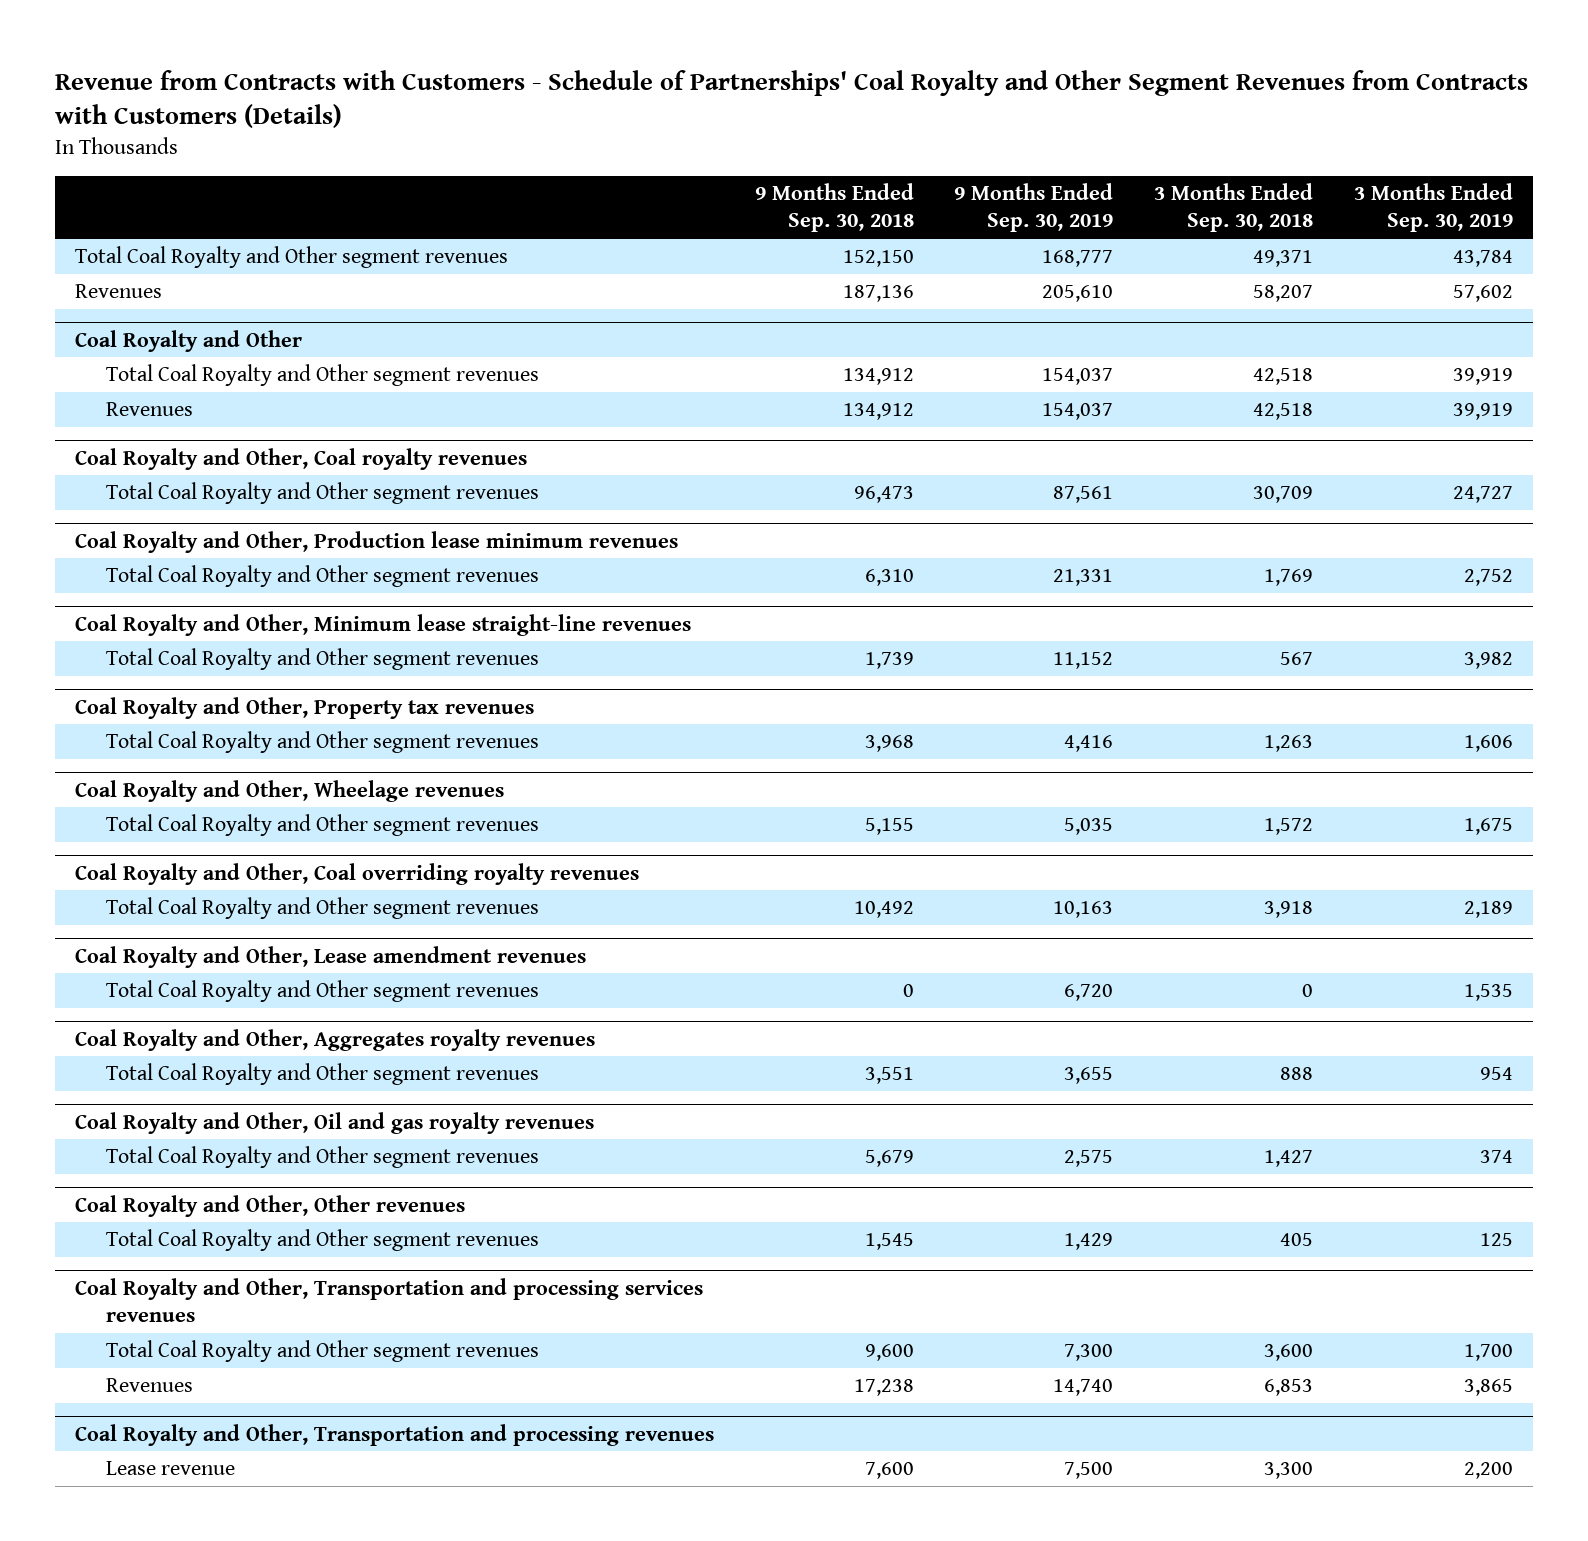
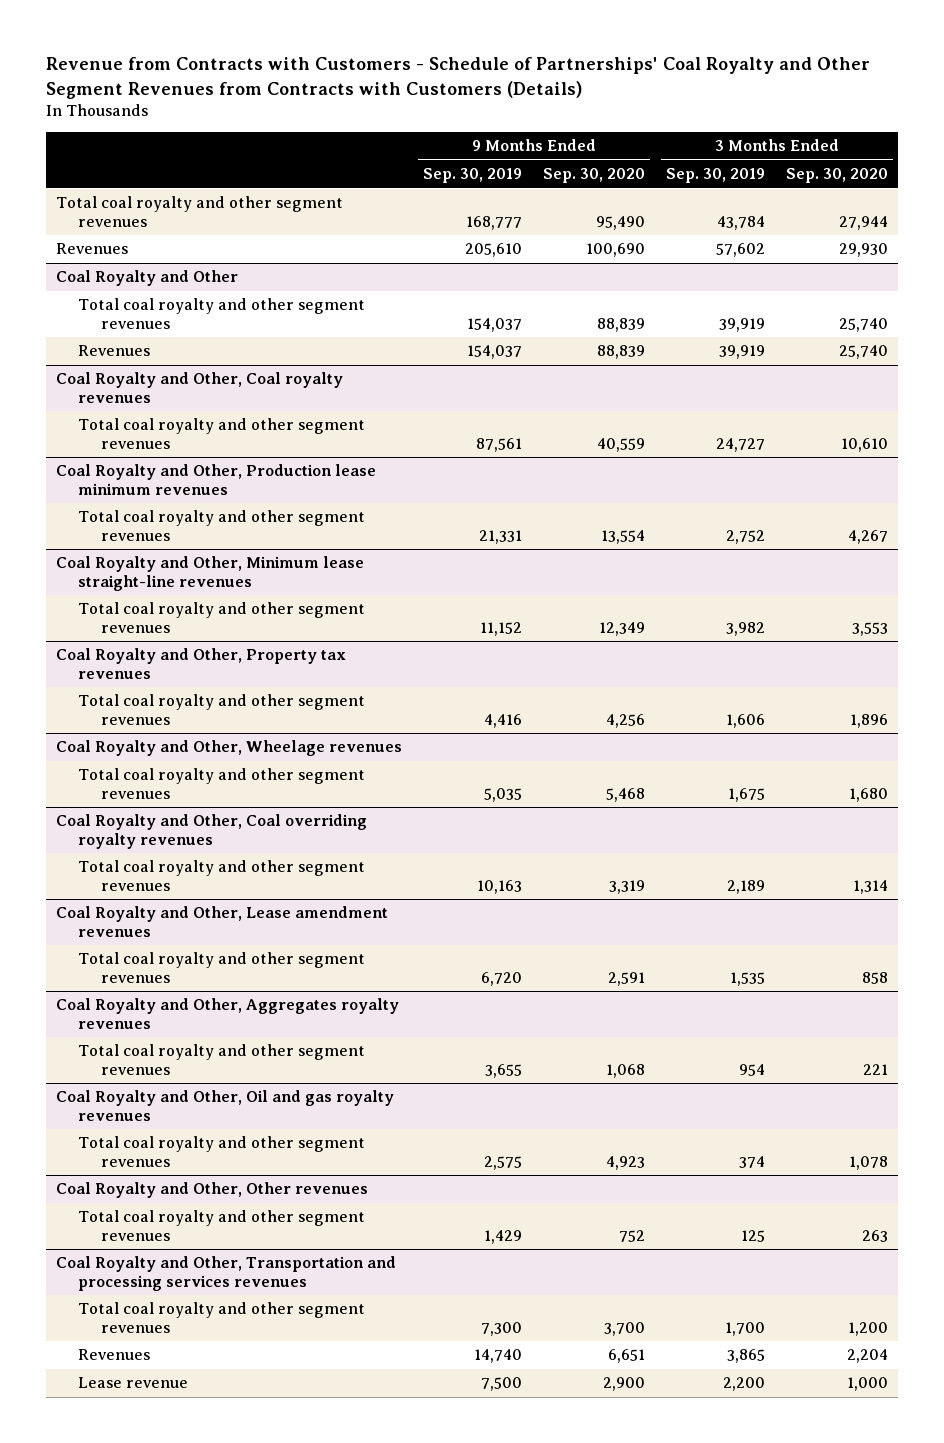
[754,183,914,233] 9 Months Ended Sep. 30, 2018 -> none
[1154,183,1314,233] 3 Months Ended Sep. 30, 2018 -> none
none -> [543,168,646,184] Sep. 30, 2020
none -> [786,168,889,184] Sep. 30, 2020
[75,246,509,269] Total Coal Royalty and Other segment revenues -> [56,196,344,227] Total coal royalty and other segment revenues
[105,364,539,387] Total Coal Royalty and Other segment revenues -> [78,298,366,329] Total coal royalty and other segment revenues
[105,482,539,505] Total Coal Royalty and Other segment revenues -> [78,418,366,449] Total coal royalty and other segment revenues
[105,565,539,588] Total Coal Royalty and Other segment revenues -> [78,510,366,541] Total coal royalty and other segment revenues
[105,648,539,671] Total Coal Royalty and Other segment revenues -> [78,602,366,633] Total coal royalty and other segment revenues
[105,731,539,754] Total Coal Royalty and Other segment revenues -> [78,694,366,725] Total coal royalty and other segment revenues
[105,814,539,837] Total Coal Royalty and Other segment revenues -> [78,768,366,799] Total coal royalty and other segment revenues
[105,897,539,920] Total Coal Royalty and Other segment revenues -> [78,860,366,891] Total coal royalty and other segment revenues
[105,980,539,1003] Total Coal Royalty and Other segment revenues -> [78,952,366,983] Total coal royalty and other segment revenues
[105,1063,539,1086] Total Coal Royalty and Other segment revenues -> [78,1044,366,1075] Total coal royalty and other segment revenues
[105,1146,539,1169] Total Coal Royalty and Other segment revenues -> [78,1136,366,1167] Total coal royalty and other segment revenues
[105,1229,539,1252] Total Coal Royalty and Other segment revenues -> [78,1210,366,1241] Total coal royalty and other segment revenues
[105,1340,539,1363] Total Coal Royalty and Other segment revenues -> [78,1302,366,1333] Total coal royalty and other segment revenues
[75,1423,715,1446] Coal Royalty and Other, Transportation and processing revenues -> none

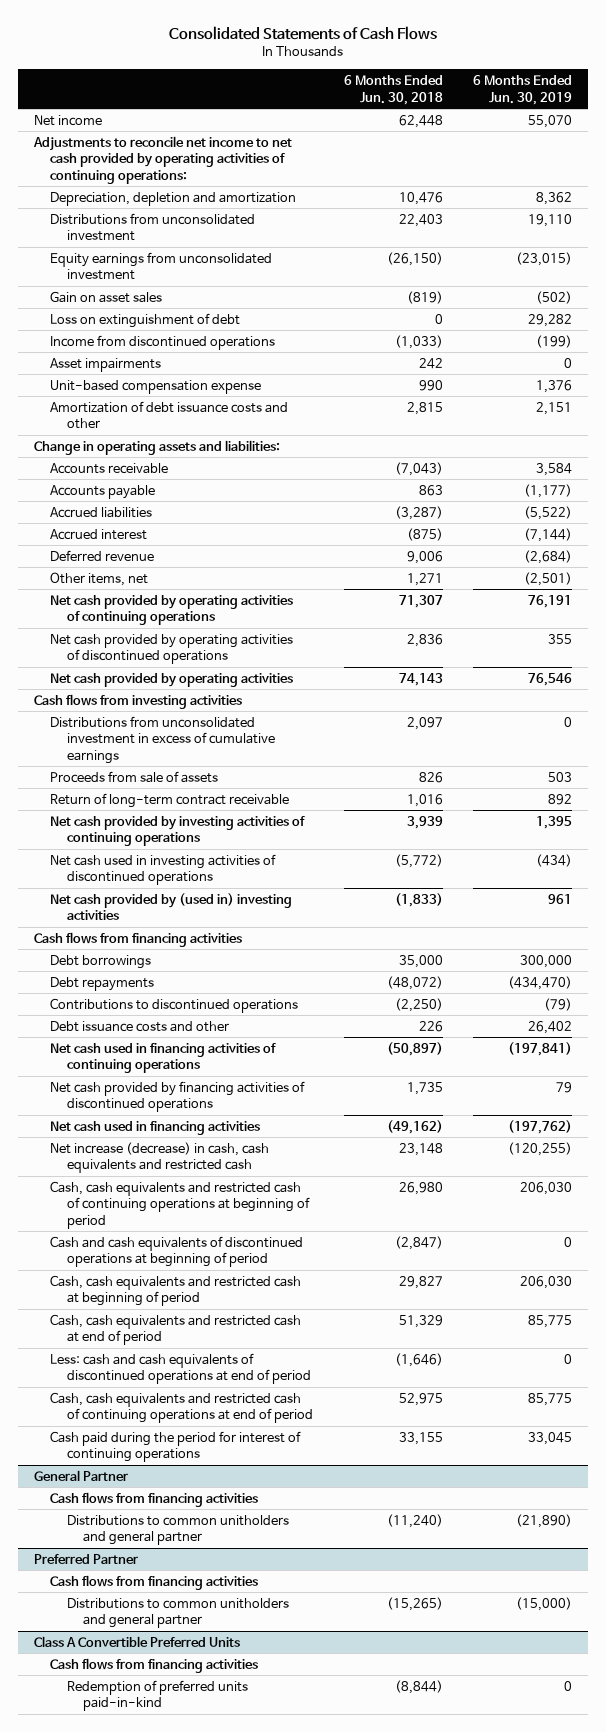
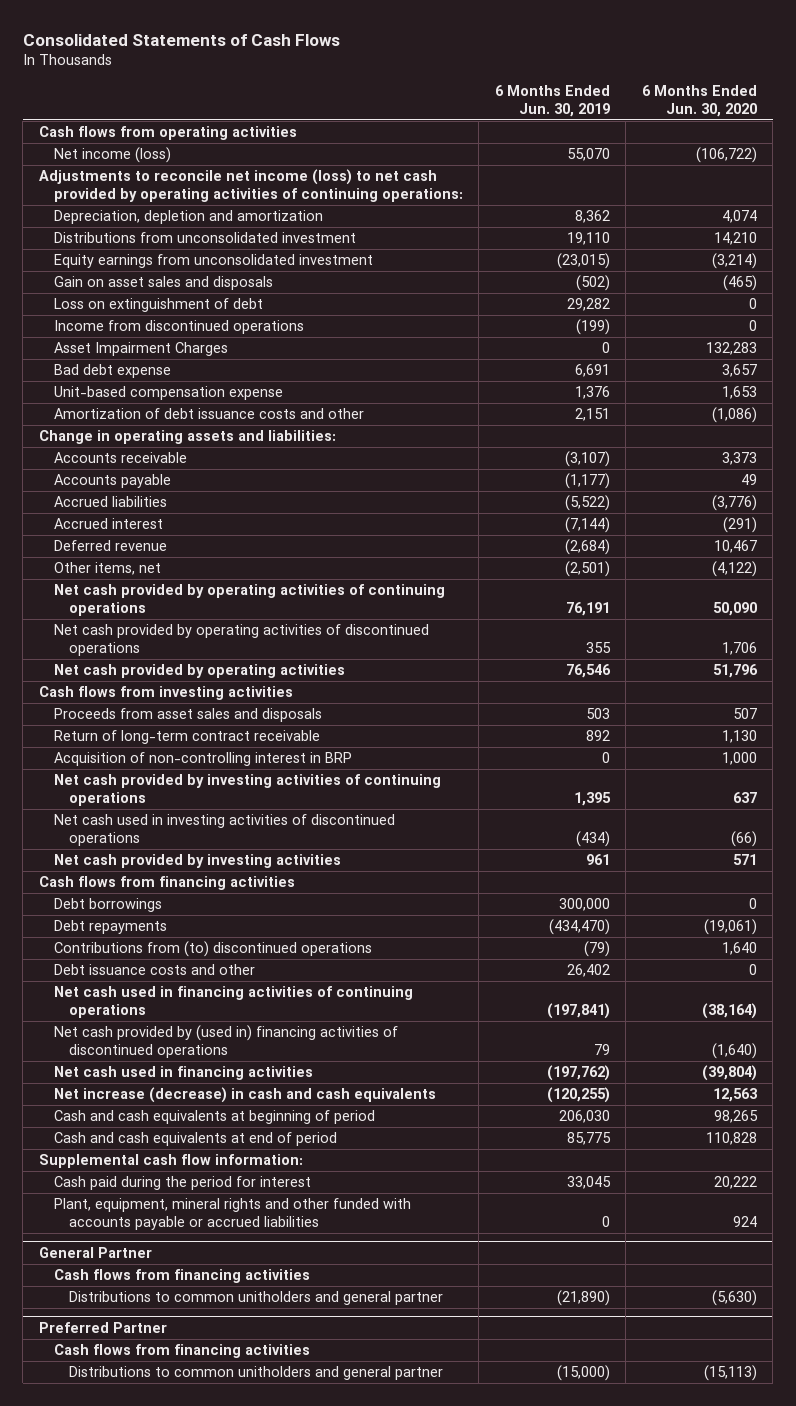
[343,75,443,105] 6 Months Ended Jun. 30, 2018 -> none
none -> [641,85,757,117] 6 Months Ended Jun. 30, 2020
none -> [38,126,297,141] Cash flows from operating activities
[33,114,102,126] Net income -> [53,147,171,164] Net income (loss)
[32,135,292,184] Adjustments to reconcile net income to net cash provided by operating activities of continuing operations: -> [38,169,463,202] Adjustments to reconcile net income (loss) to net cash provided by operating activities of continuing operations:
[50,290,163,303] Gain on asset sales -> [53,276,273,291] Gain on asset sales and disposals
[50,357,162,372] Asset impairments -> [53,342,228,357] Asset Impairment Charges
none -> [53,364,171,379] Bad debt expense
[536,462,573,476] 3,584 -> [564,451,610,468] (3,107)
[50,715,275,764] Distributions from unconsolidated investment in excess of cumulative earnings -> none
[50,770,219,783] Proceeds from sale of assets -> [53,708,322,723] Proceeds from asset sales and disposals
none -> [53,752,352,767] Acquisition of non-controlling interest in BRP
[50,892,293,921] Net cash provided by (used in) investing activities -> [53,854,341,869] Net cash provided by investing activities
[50,997,299,1013] Contributions to discontinued operations -> [53,941,372,958] Contributions from (to) discontinued operations
[50,1080,306,1113] Net cash provided by financing activities of discontinued operations -> [53,1025,398,1058] Net cash provided by (used in) financing activities of discontinued operations
[50,1235,304,1268] Cash and cash equivalents of discontinued operations at beginning of period -> none
[50,1274,302,1307] Cash, cash equivalents and restricted cash at beginning of period -> none
[50,1352,311,1385] Less: cash and cash equivalents of discontinued operations at end of period -> none
[50,1391,313,1424] Cash, cash equivalents and restricted cash of continuing operations at end of period -> none
[50,1141,270,1174] Net increase (decrease) in cash, cash equivalents and restricted cash -> [53,1087,436,1104] Net increase (decrease) in cash and cash equivalents
[50,1180,310,1229] Cash, cash equivalents and restricted cash of continuing operations at beginning of period -> [53,1110,375,1125] Cash and cash equivalents at beginning of period
[50,1313,302,1346] Cash, cash equivalents and restricted cash at end of period -> [53,1132,337,1147] Cash and cash equivalents at end of period
none -> [38,1154,303,1169] Supplemental cash flow information:
[50,1430,302,1463] Cash paid during the period for interest of continuing operations -> [53,1176,311,1191] Cash paid during the period for interest
none -> [53,1198,411,1230] Plant, equipment, mineral rights and other funded with accounts payable or accrued liabilities
[33,1635,240,1647] Class A Convertible Preferred Units -> none
[50,1657,259,1673] Cash flows from financing activities -> none
[66,1679,248,1712] Redemption of preferred units paid-in-kind -> none

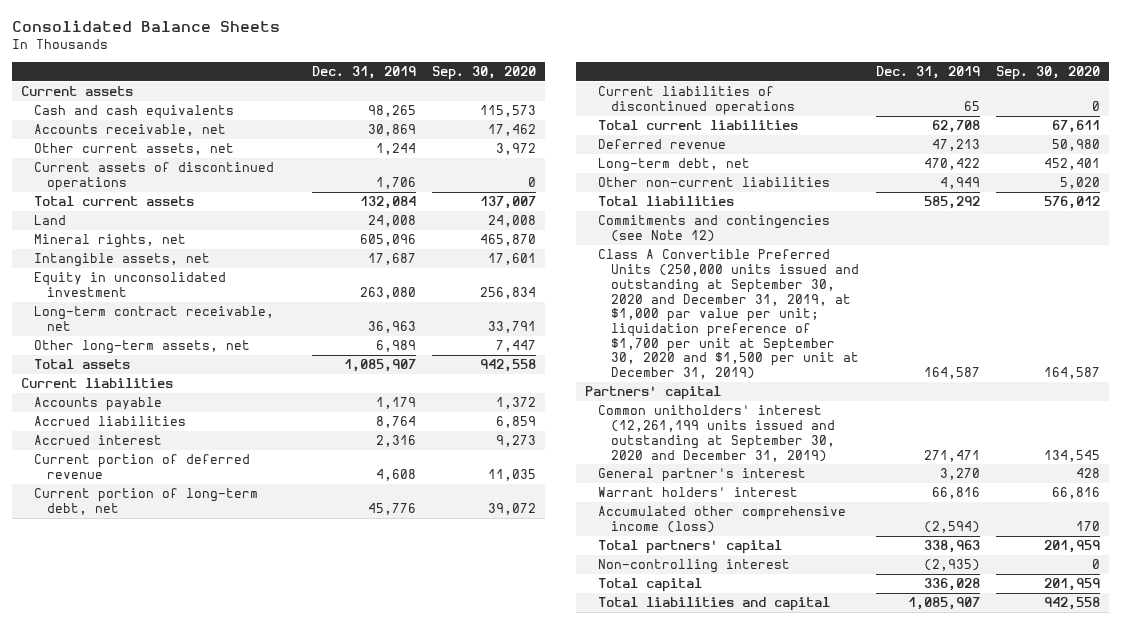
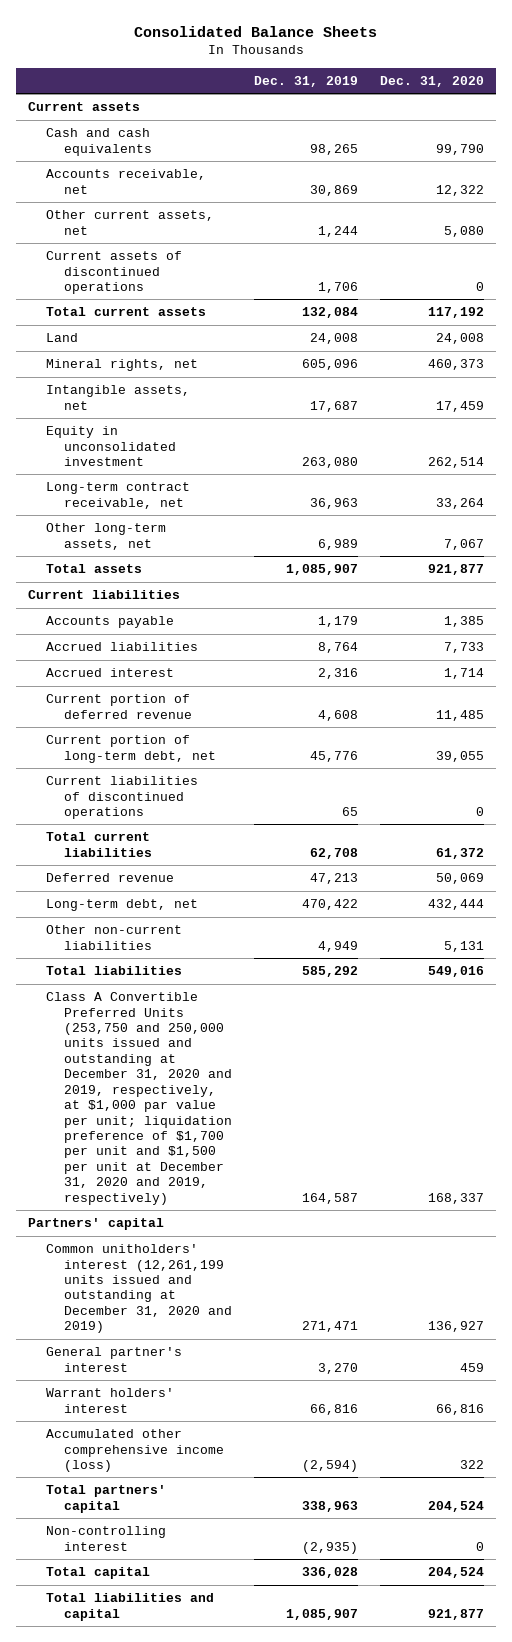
[432,65,537,80] Sep. 30, 2020 -> none
none -> [380,75,485,87] Dec. 31, 2020
[597,215,830,243] Commitments and contingencies (see Note 12) -> none
[597,249,860,380] Class A Convertible Preferred Units (250,000 units issued and outstanding at September 30, 2020 and December 31, 2019, at $1,000 par value per unit; liquidation preference of $1,700 per unit at September 30, 2020 and $1,500 per unit at December 31, 2019) -> [45,992,232,1205] Class A Convertible Preferred Units (253,750 and 250,000 units issued and outstanding at December 31, 2020 and 2019, respectively, at $1,000 par value per unit; liquidation preference of $1,700 per unit and $1,500 per unit at December 31, 2020 and 2019, respectively)
[597,405,836,462] Common unitholders' interest (12,261,199 units issued and outstanding at September 30, 2020 and December 31, 2019) -> [45,1244,232,1334] Common unitholders' interest (12,261,199 units issued and outstanding at December 31, 2020 and 2019)

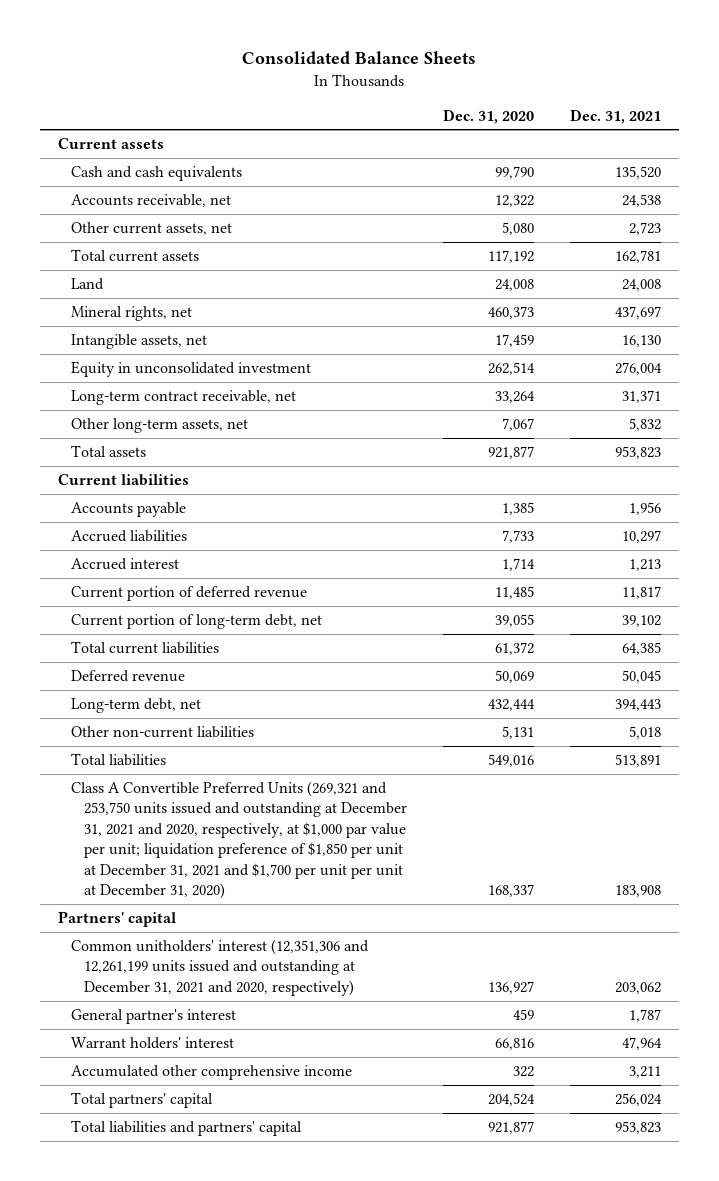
[253,75,358,87] Dec. 31, 2019 -> none
none -> [570,108,662,124] Dec. 31, 2021
[45,251,182,294] Current assets of discontinued operations -> none
[45,776,198,819] Current liabilities of discontinued operations -> none
[45,992,232,1205] Class A Convertible Preferred Units (253,750 and 250,000 units issued and outstanding at December 31, 2020 and 2019, respectively, at $1,000 par value per unit; liquidation preference of $1,700 per unit and $1,500 per unit at December 31, 2020 and 2019, respectively) -> [70,781,407,900] Class A Convertible Preferred Units (269,321 and 253,750 units issued and outstanding at December 31, 2021 and 2020, respectively, at $1,000 par value per unit; liquidation preference of $1,850 per unit at December 31, 2021 and $1,700 per unit per unit at December 31, 2020)
[45,1244,232,1334] Common unitholders' interest (12,261,199 units issued and outstanding at December 31, 2020 and 2019) -> [70,939,369,996] Common unitholders' interest (12,351,306 and 12,261,199 units issued and outstanding at December 31, 2021 and 2020, respectively)
[45,1429,224,1472] Accumulated other comprehensive income (loss) -> [70,1065,352,1081] Accumulated other comprehensive income
[45,1526,166,1551] Non-controlling interest -> none
[45,1567,150,1580] Total capital -> none
[45,1593,214,1621] Total liabilities and capital -> [70,1120,302,1137] Total liabilities and partners' capital

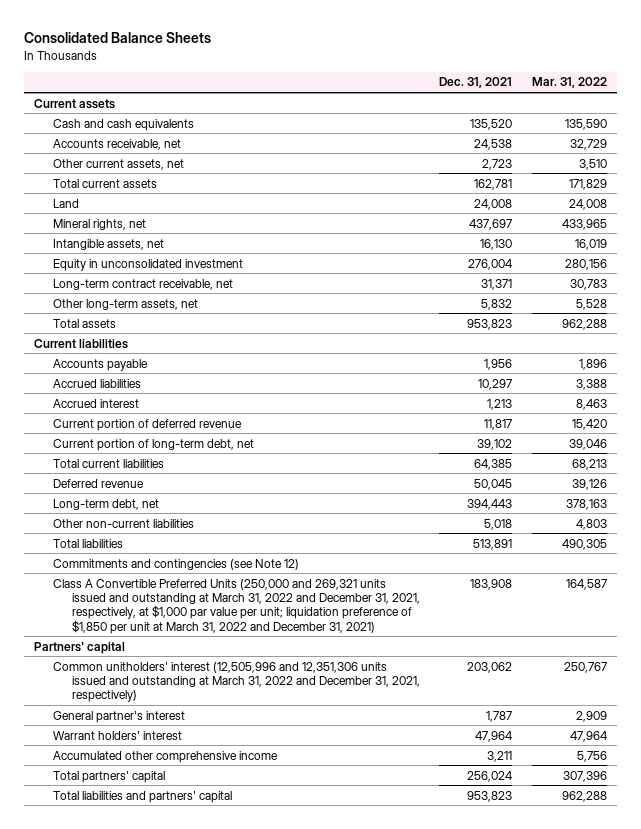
[442,108,534,124] Dec. 31, 2020 -> none
none -> [531,77,607,89] Mar. 31, 2022
none -> [52,558,299,570] Commitments and contingencies (see Note 12)
[70,781,407,900] Class A Convertible Preferred Units (269,321 and 253,750 units issued and outstanding at December 31, 2021 and 2020, respectively, at $1,000 par value per unit; liquidation preference of $1,850 per unit at December 31, 2021 and $1,700 per unit per unit at December 31, 2020) -> [52,578,420,634] Class A Convertible Preferred Units (250,000 and 269,321 units issued and outstanding at March 31, 2022 and December 31, 2021, respectively, at $1,000 par value per unit; liquidation preference of $1,850 per unit at March 31, 2022 and December 31, 2021)
[70,939,369,996] Common unitholders' interest (12,351,306 and 12,261,199 units issued and outstanding at December 31, 2021 and 2020, respectively) -> [52,661,420,703] Common unitholders' interest (12,505,996 and 12,351,306 units issued and outstanding at March 31, 2022 and December 31, 2021, respectively)

